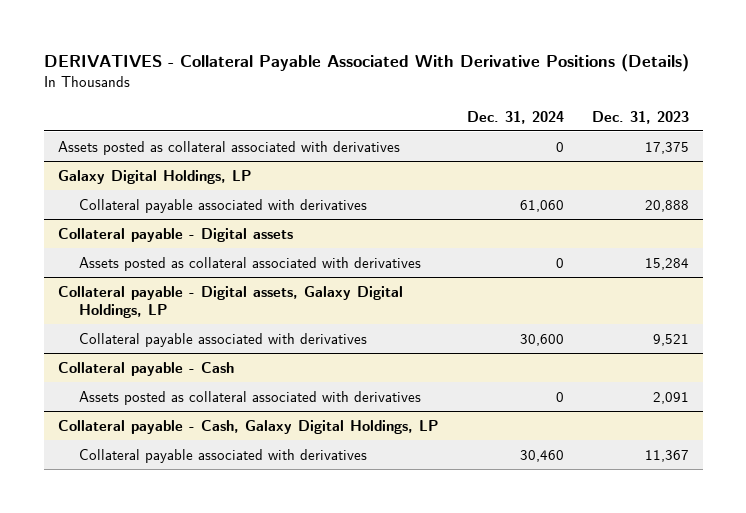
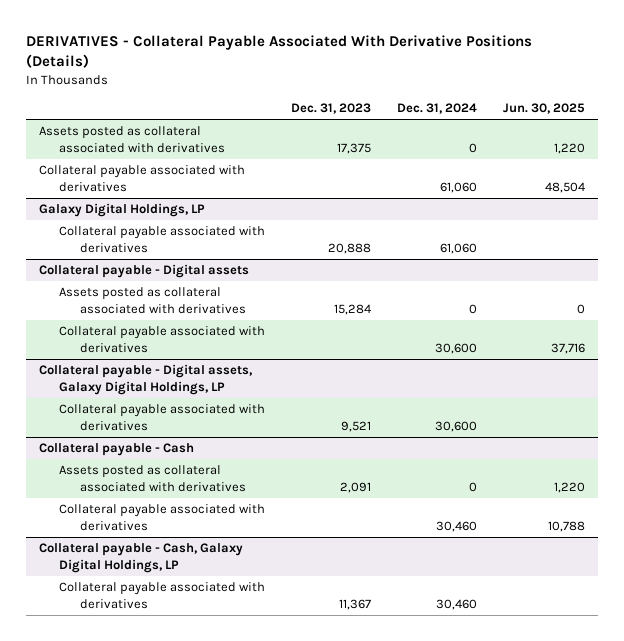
none -> [503,103,586,115] Jun. 30, 2025
none -> [39,165,246,192] Collateral payable associated with derivatives
none -> [59,326,266,353] Collateral payable associated with derivatives
none -> [59,504,266,531] Collateral payable associated with derivatives

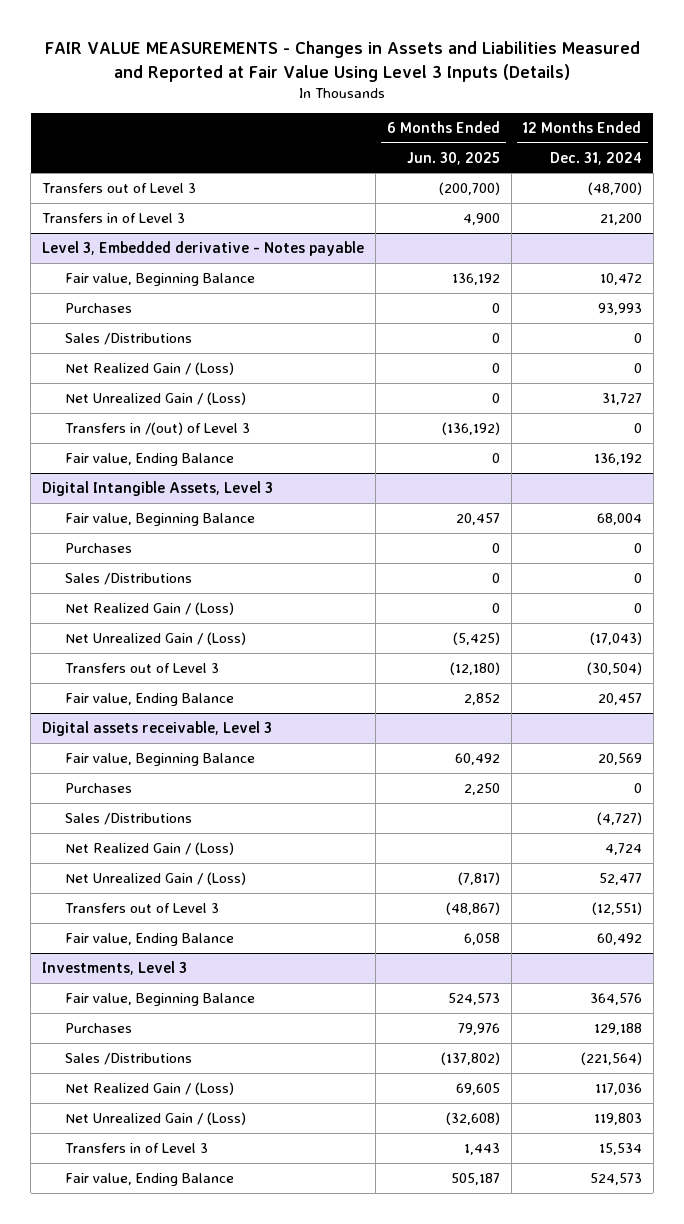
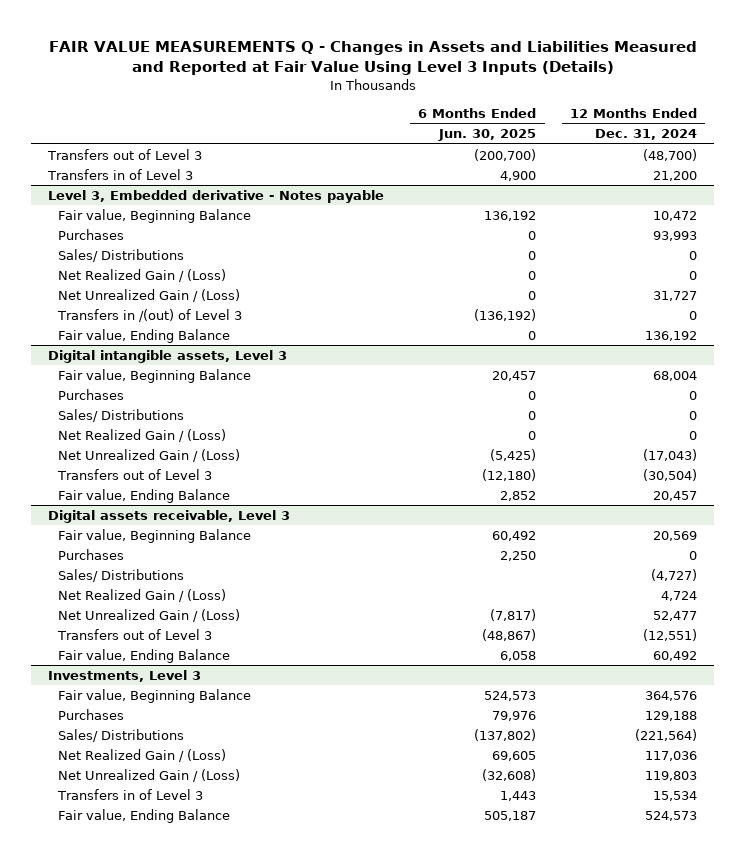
[45,41,641,82] FAIR VALUE MEASUREMENTS - Changes in Assets and Liabilities Measured and Reported at Fair Value Using Level 3 Inputs (Details) -> [48,40,697,76] FAIR VALUE MEASUREMENTS Q - Changes in Assets and Liabilities Measured and Reported at Fair Value Using Level 3 Inputs (Details)
[65,332,193,345] Sales /Distributions -> [58,249,185,263] Sales/ Distributions
[42,480,274,496] Digital Intangible Assets, Level 3 -> [48,350,288,364] Digital intangible assets, Level 3
[65,572,193,585] Sales /Distributions -> [58,409,185,423] Sales/ Distributions
[65,812,193,825] Sales /Distributions -> [58,569,185,583] Sales/ Distributions
[65,1052,193,1065] Sales /Distributions -> [58,729,185,743] Sales/ Distributions

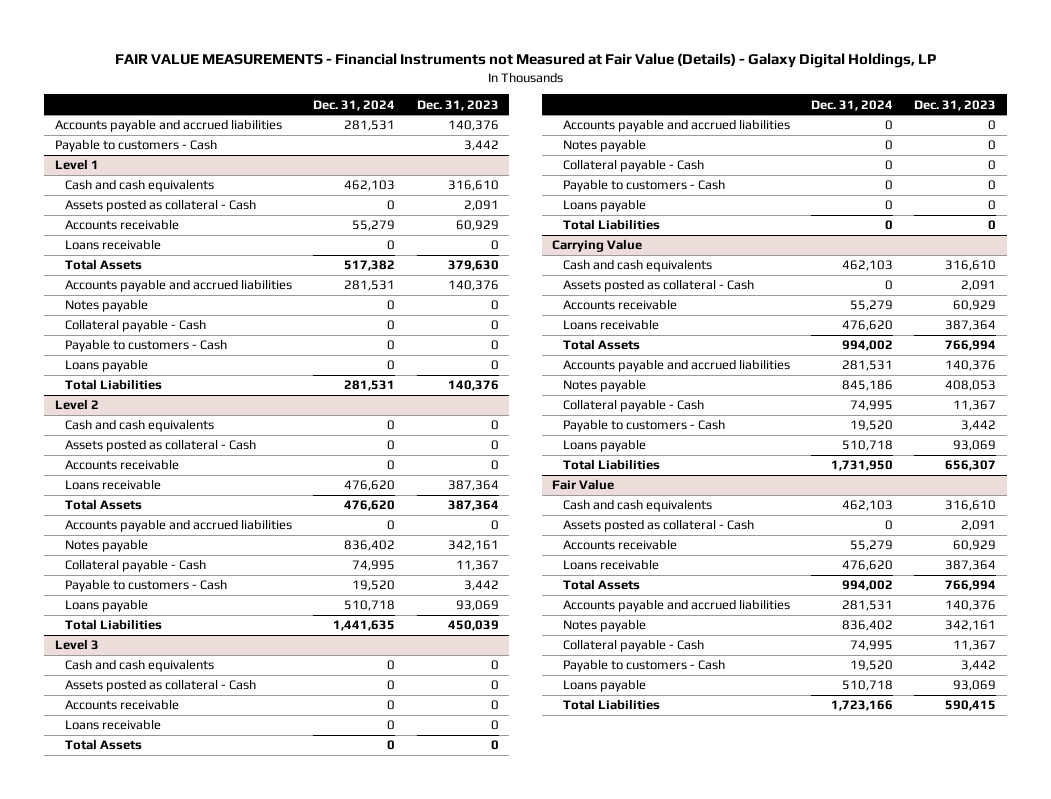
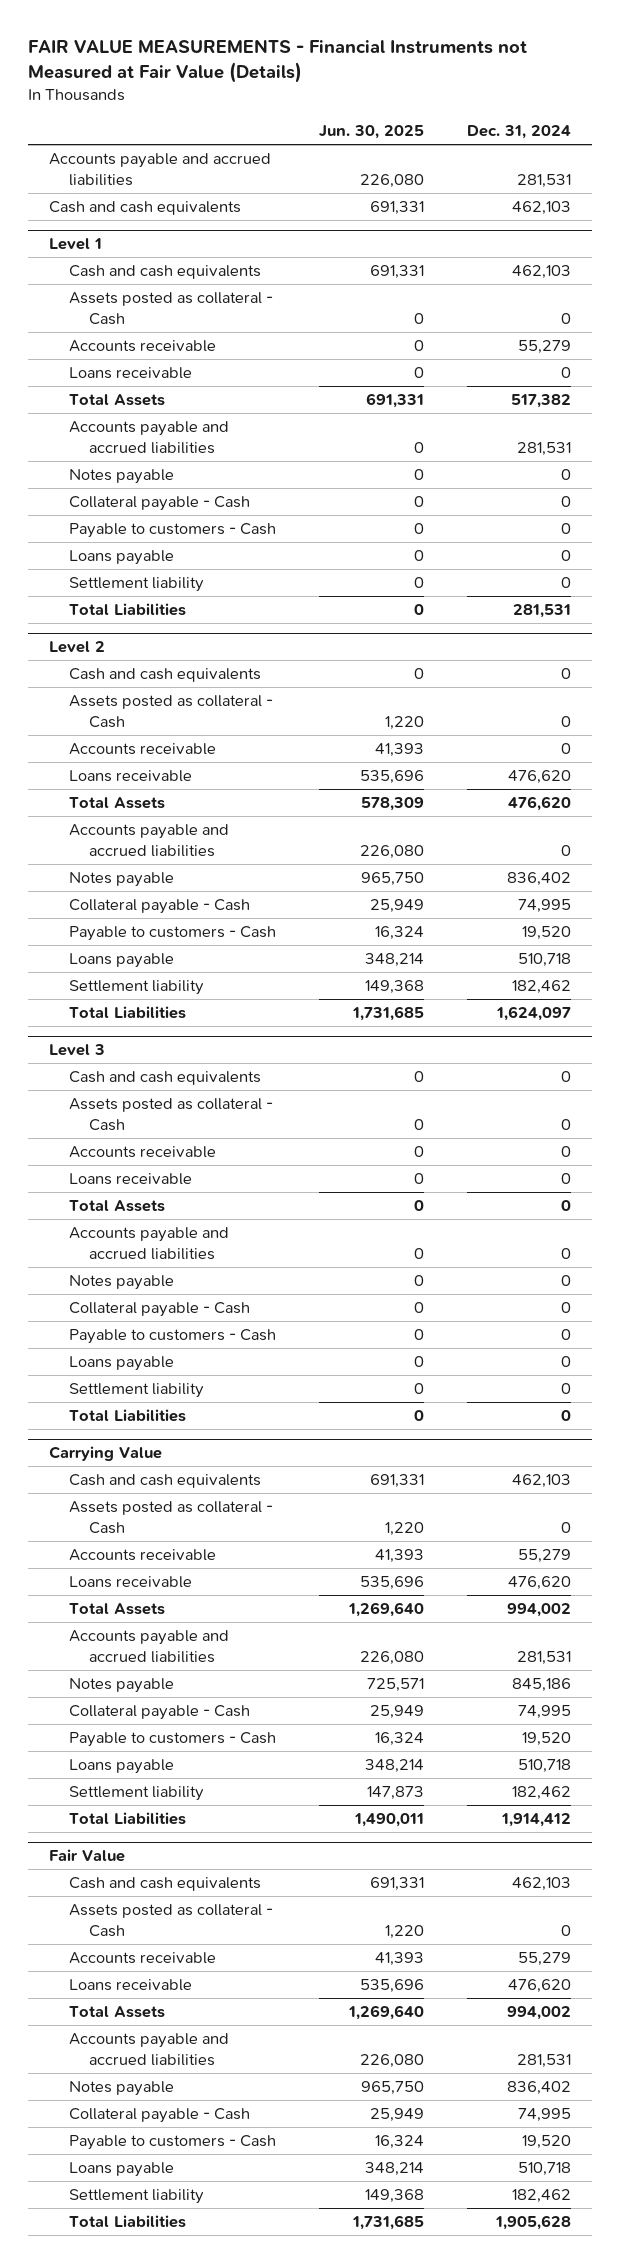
[114,53,936,69] FAIR VALUE MEASUREMENTS - Financial Instruments not Measured at Fair Value (Details) - Galaxy Digital Holdings, LP -> [27,39,527,84] FAIR VALUE MEASUREMENTS - Financial Instruments not Measured at Fair Value (Details)
[416,99,499,111] Dec. 31, 2023 -> none
none -> [319,124,425,139] Jun. 30, 2025
[54,139,217,153] Payable to customers - Cash -> none
none -> [49,201,242,216] Cash and cash equivalents
none -> [69,577,205,593] Settlement liability
none -> [69,980,205,996] Settlement liability
[333,620,396,632] 1,441,635 -> [495,1006,571,1022] 1,624,097
none -> [69,1383,205,1399] Settlement liability
none -> [69,1786,205,1802] Settlement liability
[830,460,893,472] 1,731,950 -> [500,1813,571,1828] 1,914,412
none -> [69,2189,205,2205] Settlement liability
[830,700,893,712] 1,723,166 -> [494,2215,571,2231] 1,905,628

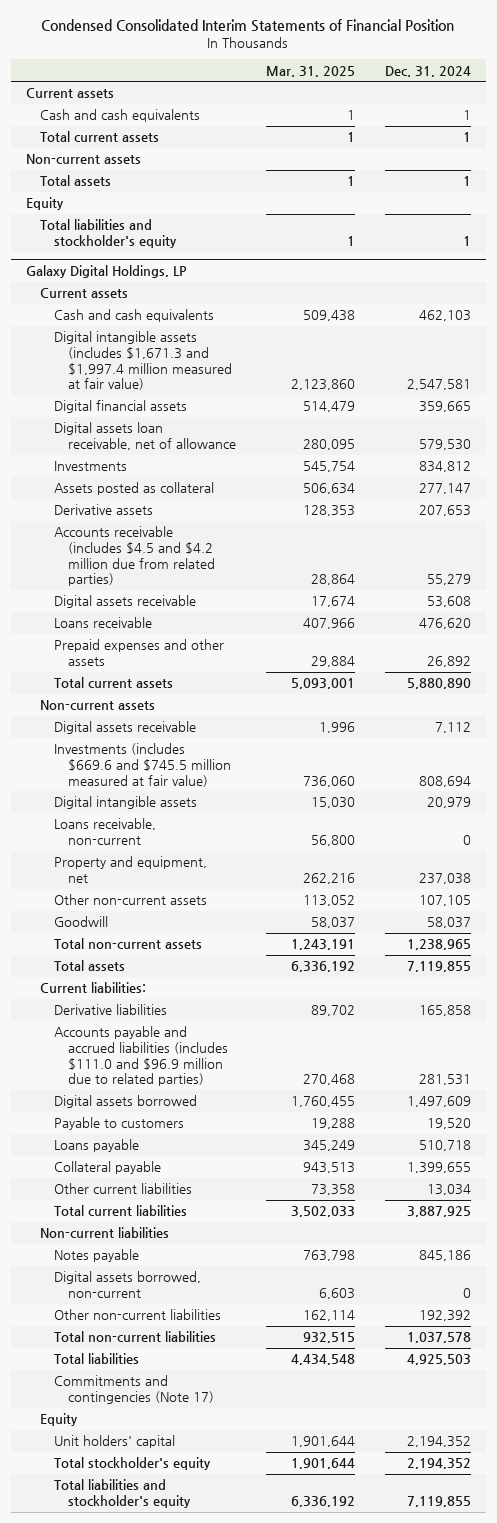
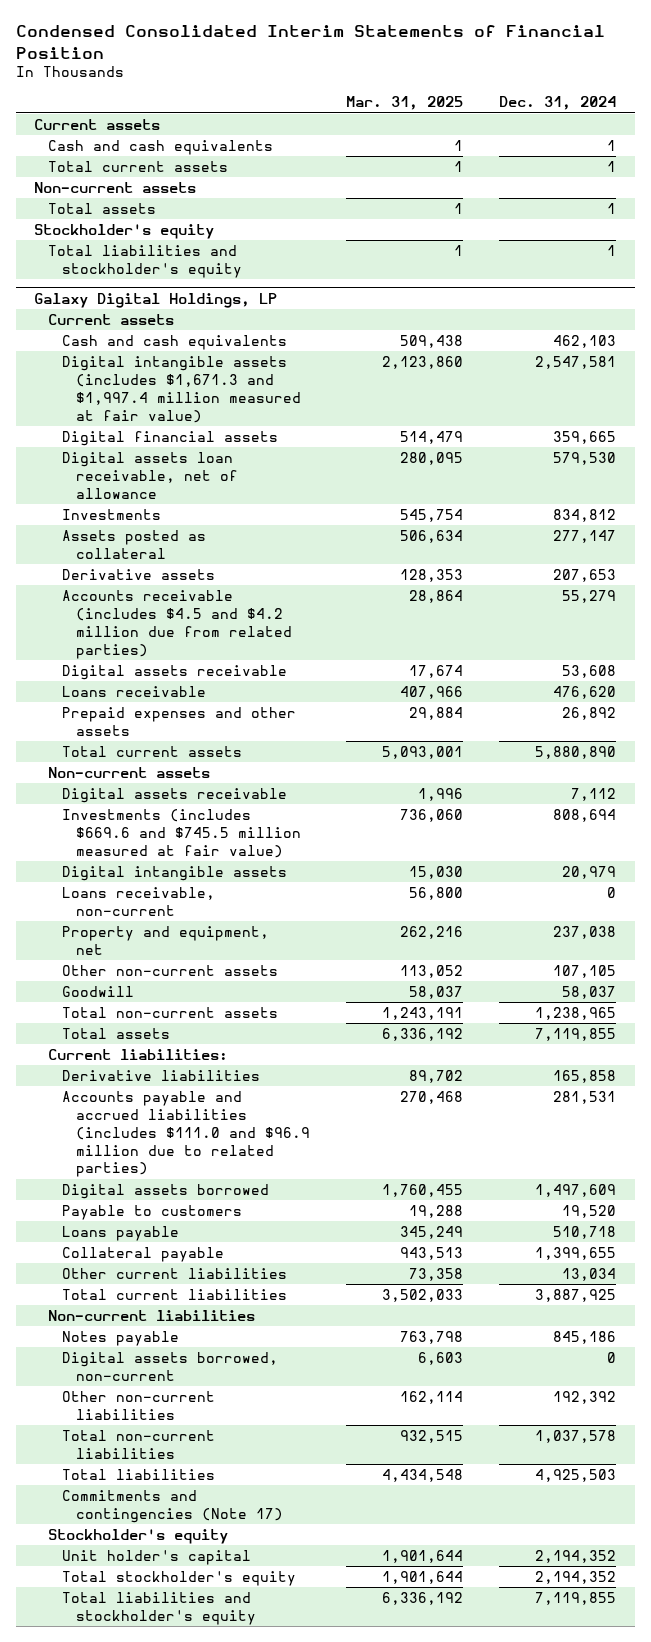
[26,197,65,211] Equity -> [34,223,215,239] Stockholder's equity
[40,1413,79,1427] Equity -> [48,1528,229,1544] Stockholder's equity
[53,1435,175,1449] Unit holders' capital -> [62,1549,252,1565] Unit holder's capital

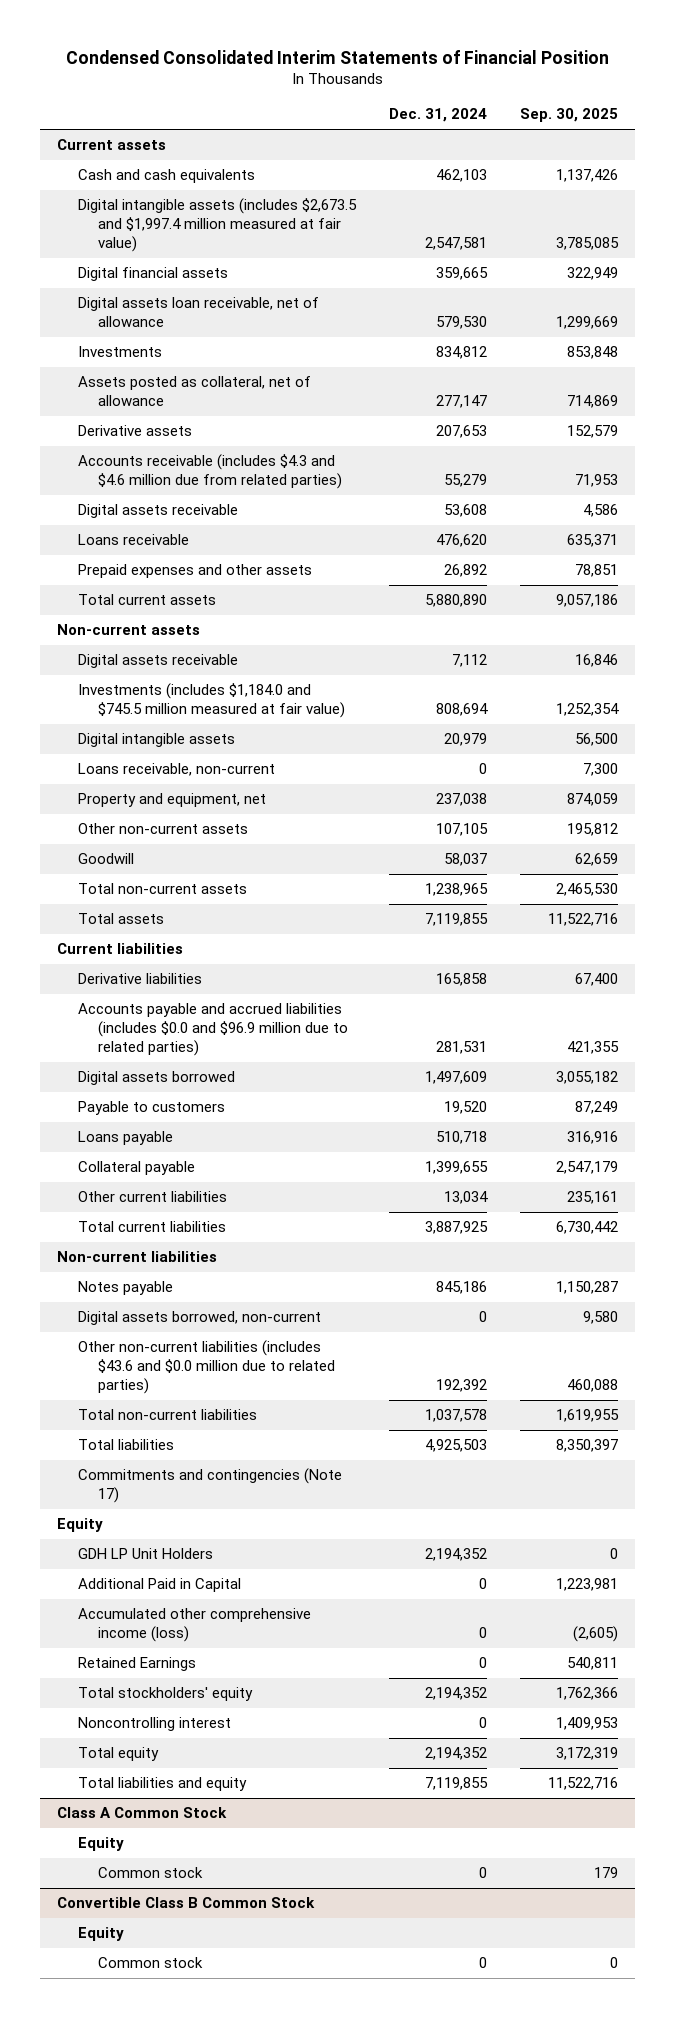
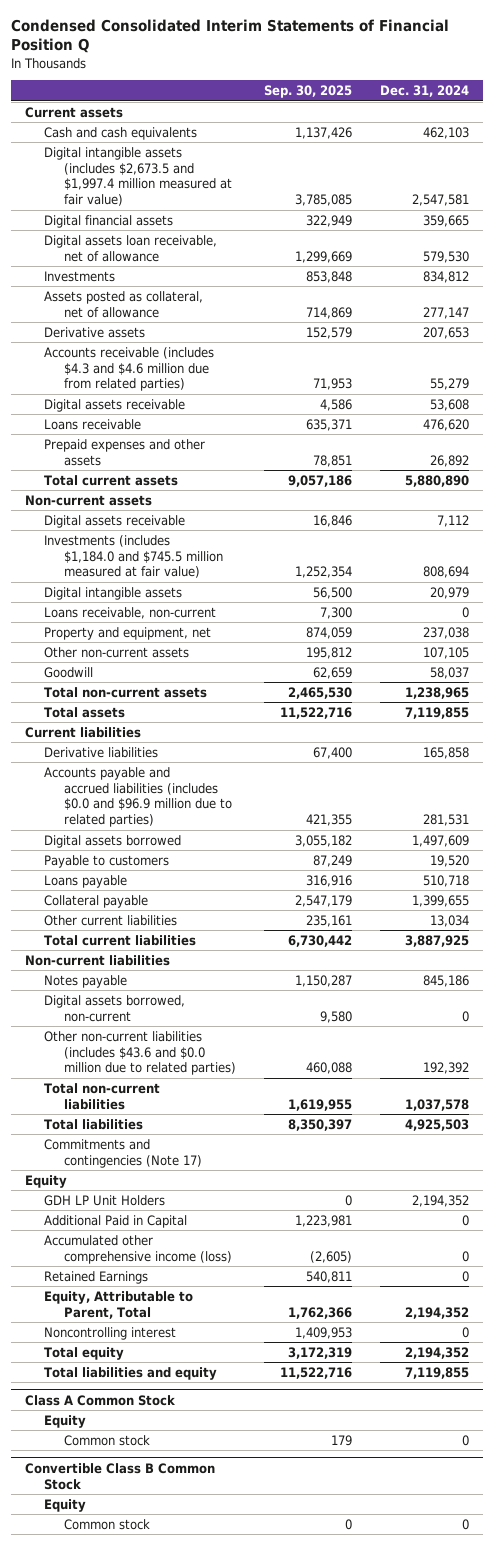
[65,49,609,64] Condensed Consolidated Interim Statements of Financial Position -> [11,18,450,54] Condensed Consolidated Interim Statements of Financial Position Q
[77,1687,253,1702] Total stockholders' equity -> [44,1290,194,1319] Equity, Attributable to Parent, Total

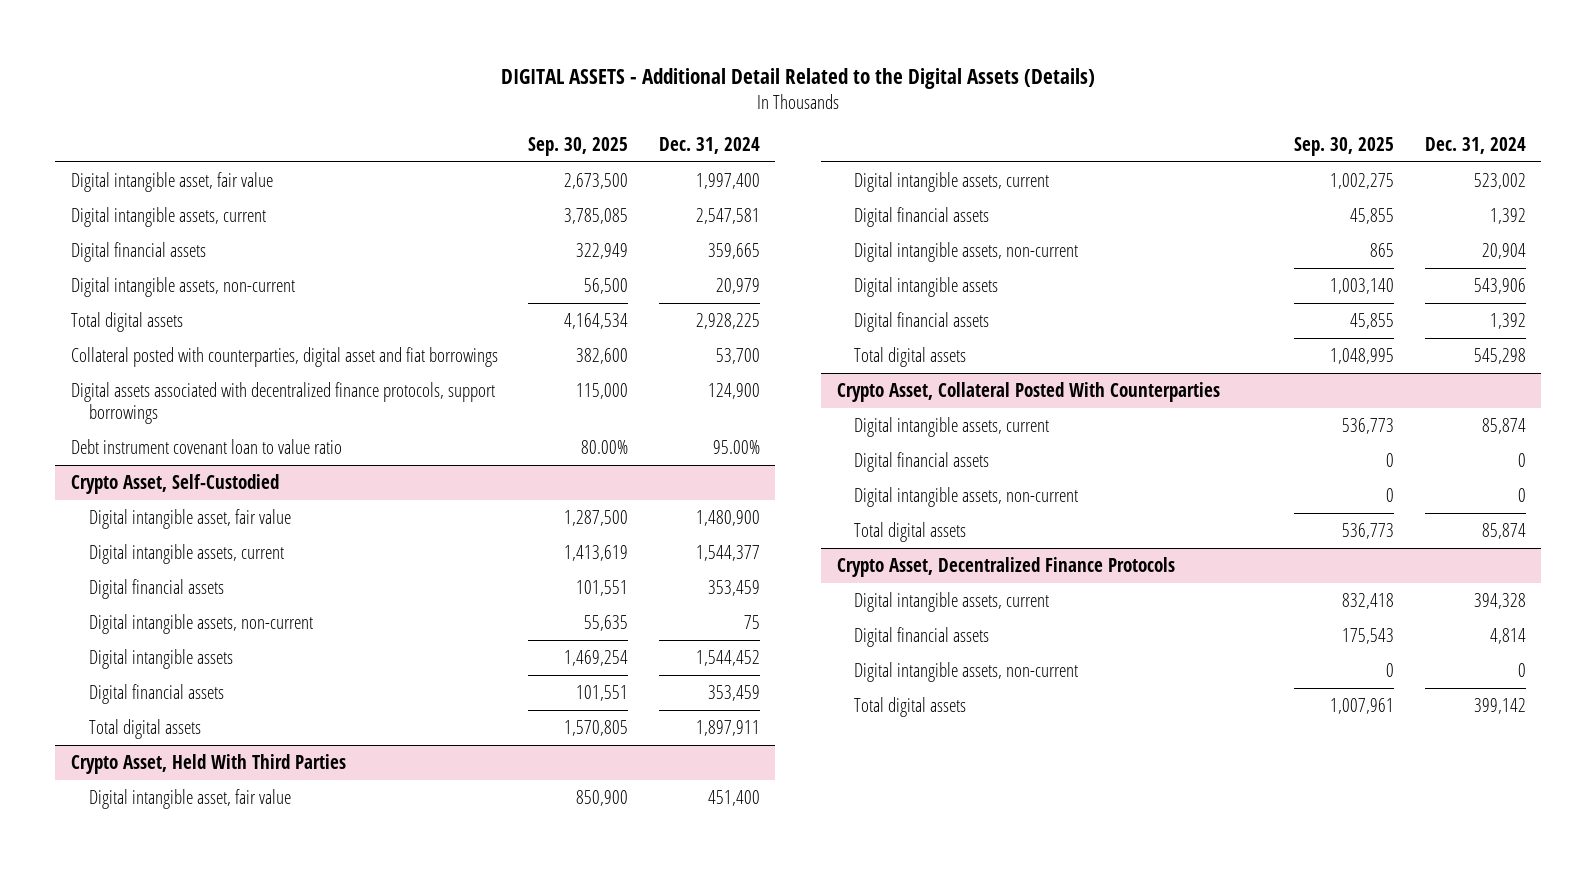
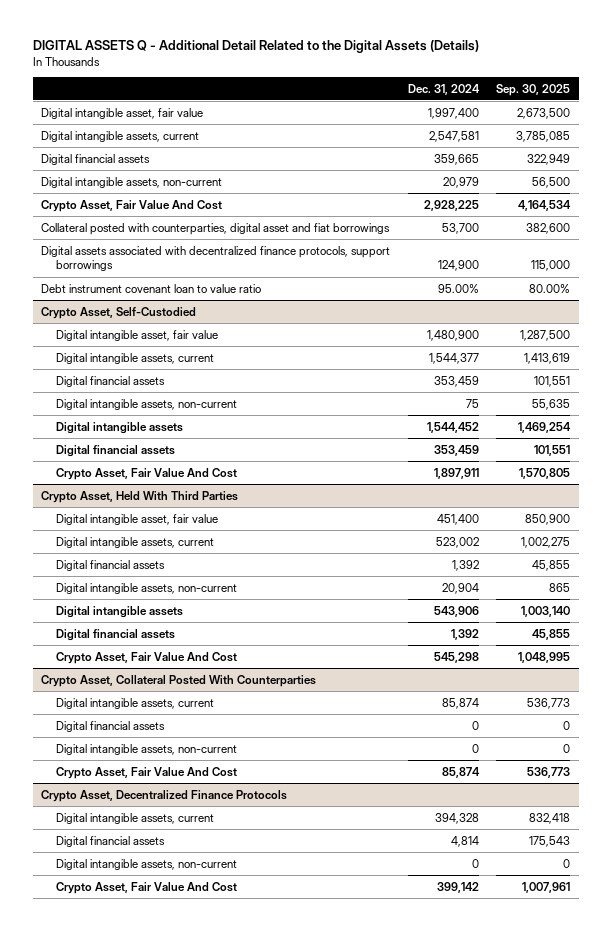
[501,67,1096,89] DIGITAL ASSETS - Additional Detail Related to the Digital Assets (Details) -> [32,40,479,54] DIGITAL ASSETS Q - Additional Detail Related to the Digital Assets (Details)
[70,311,183,332] Total digital assets -> [41,199,223,212] Crypto Asset, Fair Value And Cost
[88,718,201,739] Total digital assets -> [56,467,238,480] Crypto Asset, Fair Value And Cost
[854,346,967,367] Total digital assets -> [56,651,238,664] Crypto Asset, Fair Value And Cost
[854,521,967,542] Total digital assets -> [56,766,238,779] Crypto Asset, Fair Value And Cost
[854,696,967,717] Total digital assets -> [56,881,238,894] Crypto Asset, Fair Value And Cost

